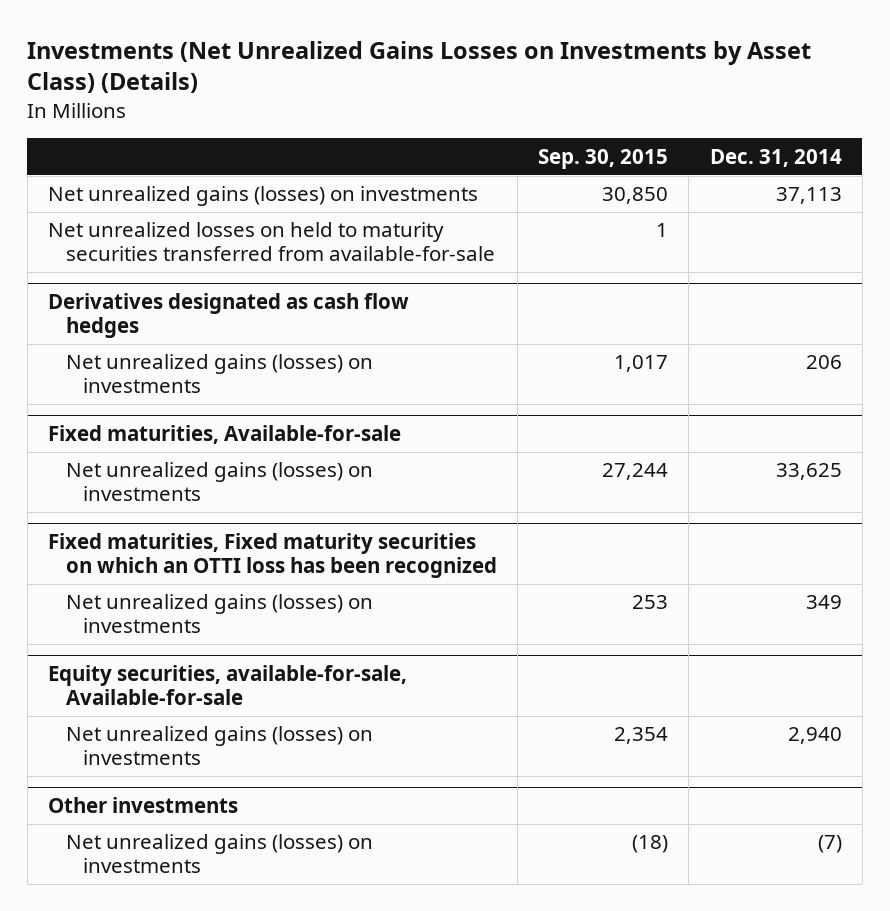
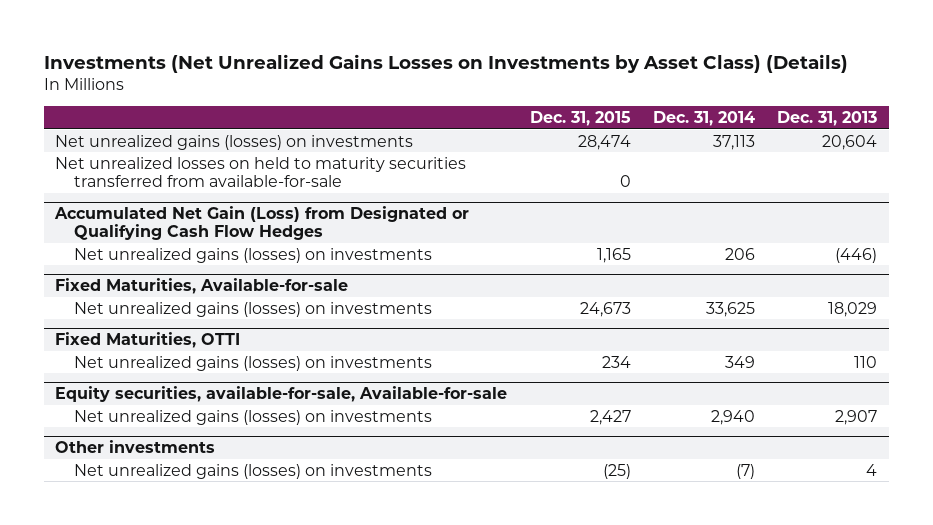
[538,148,669,169] Sep. 30, 2015 -> none
none -> [529,110,631,126] Dec. 31, 2015
none -> [777,110,878,126] Dec. 31, 2013
[48,293,410,338] Derivatives designated as cash flow hedges -> [54,206,470,241] Accumulated Net Gain (Loss) from Designated or Qualifying Cash Flow Hedges
[48,425,402,445] Fixed maturities, Available-for-sale -> [55,278,349,295] Fixed Maturities, Available-for-sale
[48,533,497,578] Fixed maturities, Fixed maturity securities on which an OTTI loss has been recognized -> none
none -> [55,332,241,349] Fixed Maturities, OTTI

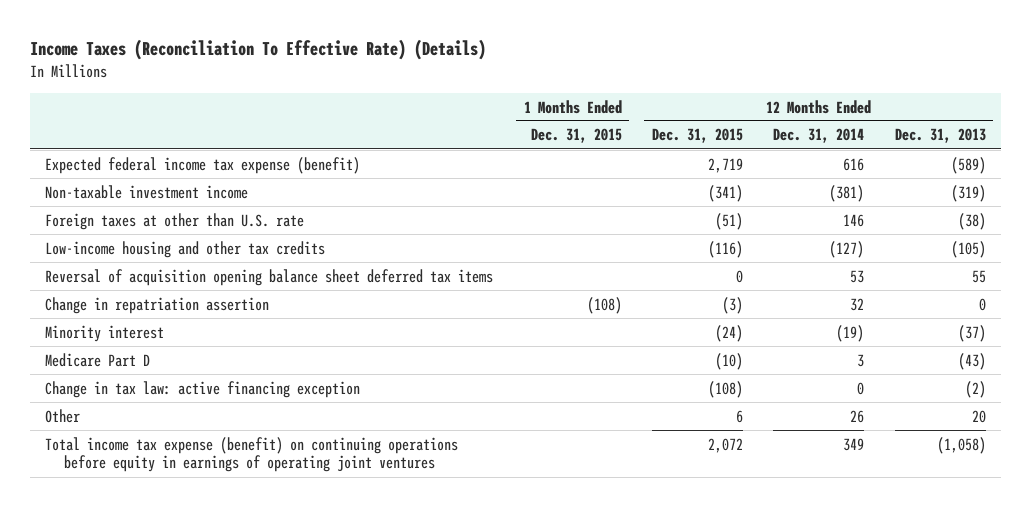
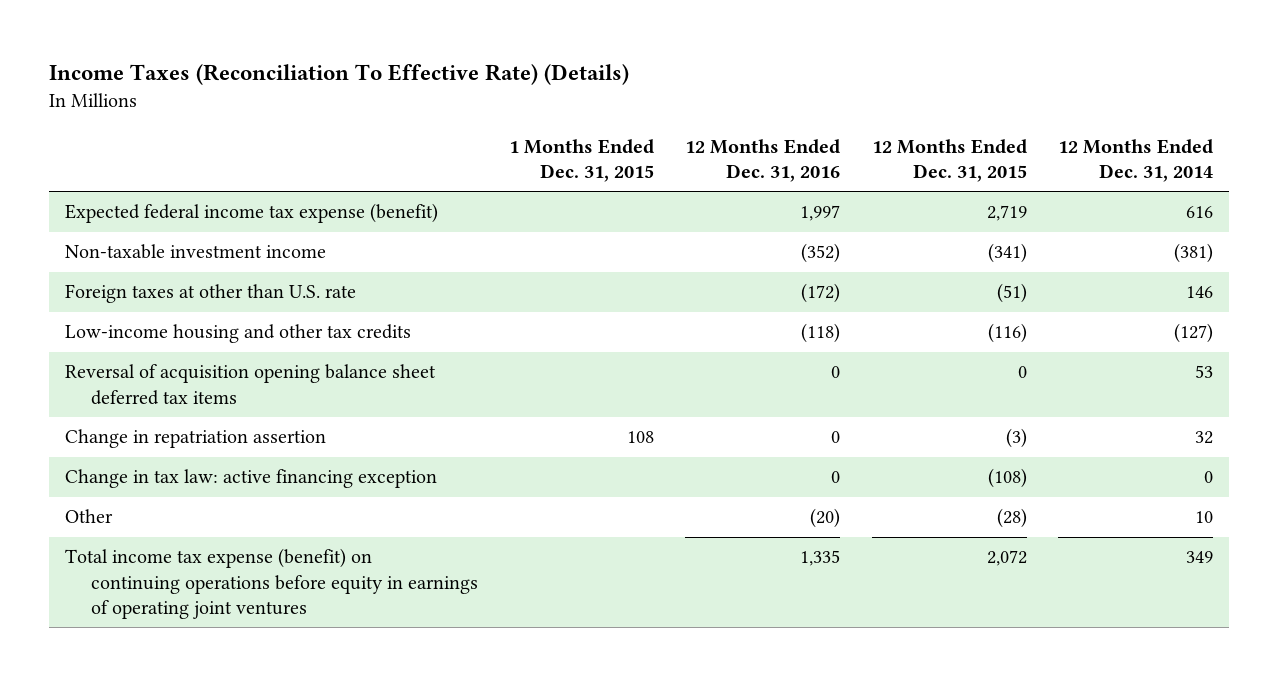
[894,128,986,144] Dec. 31, 2013 -> none
none -> [685,138,841,182] 12 Months Ended Dec. 31, 2016
[45,324,165,342] Minority interest -> none
[45,352,151,367] Medicare Part D -> none
[586,296,622,314] (108) -> [626,431,654,444] 108
[735,409,743,423] 6 -> [996,508,1027,529] (28)
[850,409,865,423] 26 -> [1195,511,1214,524] 10

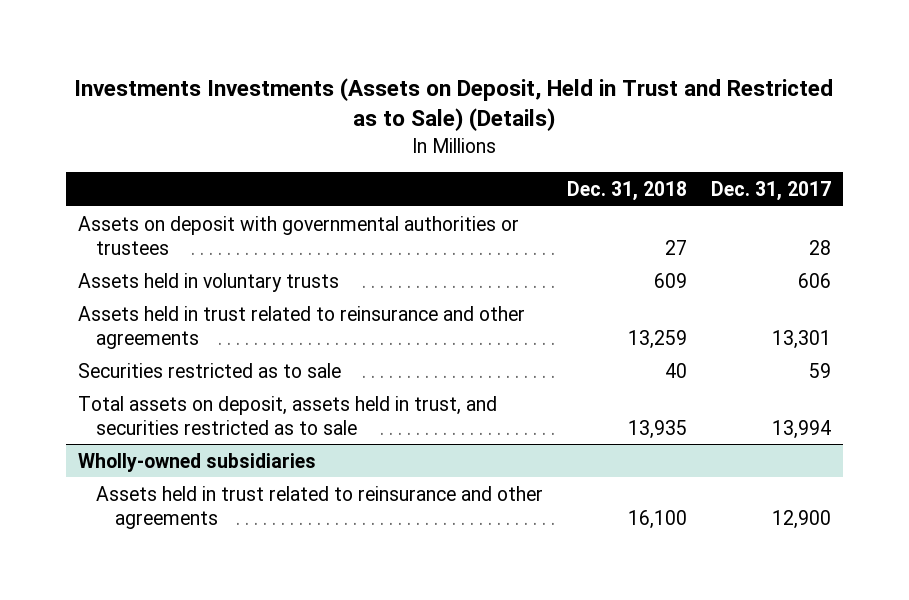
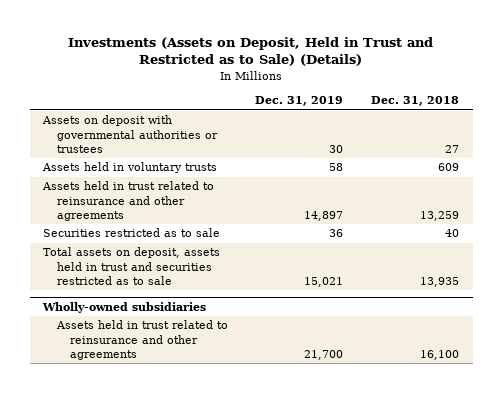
[74,77,834,132] Investments Investments (Assets on Deposit, Held in Trust and Restricted as to Sale) (Details) -> [68,37,434,67] Investments (Assets on Deposit, Held in Trust and Restricted as to Sale) (Details)
[711,180,832,201] Dec. 31, 2017 -> none
none -> [255,96,344,107] Dec. 31, 2019
[77,395,497,435] Total assets on deposit, assets held in trust, and securities restricted as to sale -> [43,247,221,286] Total assets on deposit, assets held in trust and securities restricted as to sale

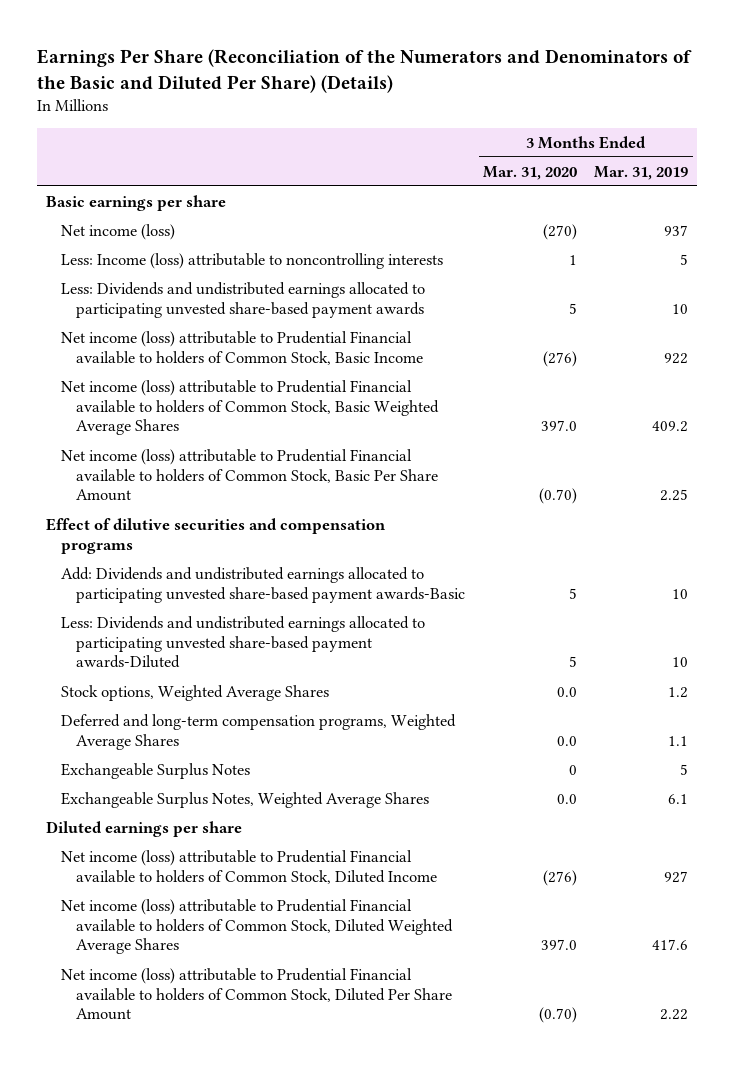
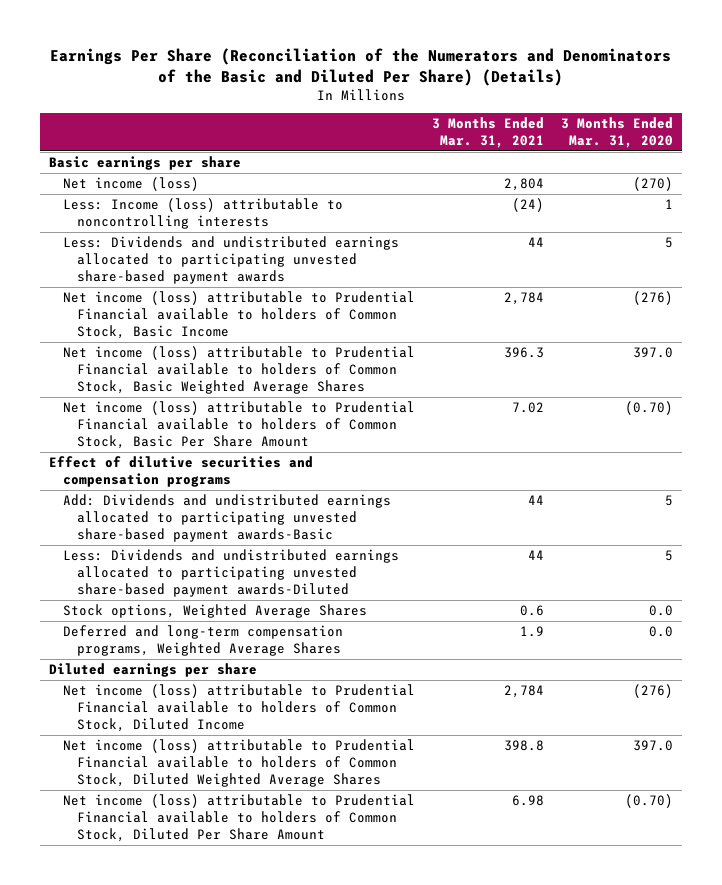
[594,165,689,180] Mar. 31, 2019 -> none
none -> [432,117,545,149] 3 Months Ended Mar. 31, 2021
[61,762,251,779] Exchangeable Surplus Notes -> none
[61,791,430,808] Exchangeable Surplus Notes, Weighted Average Shares -> none

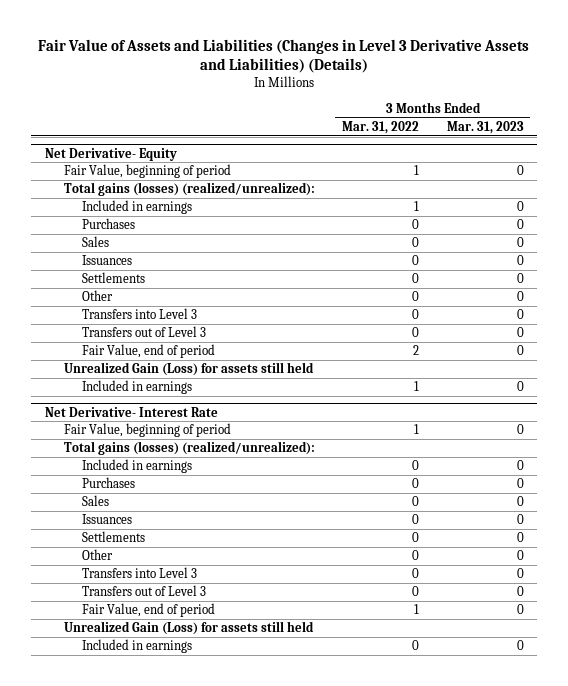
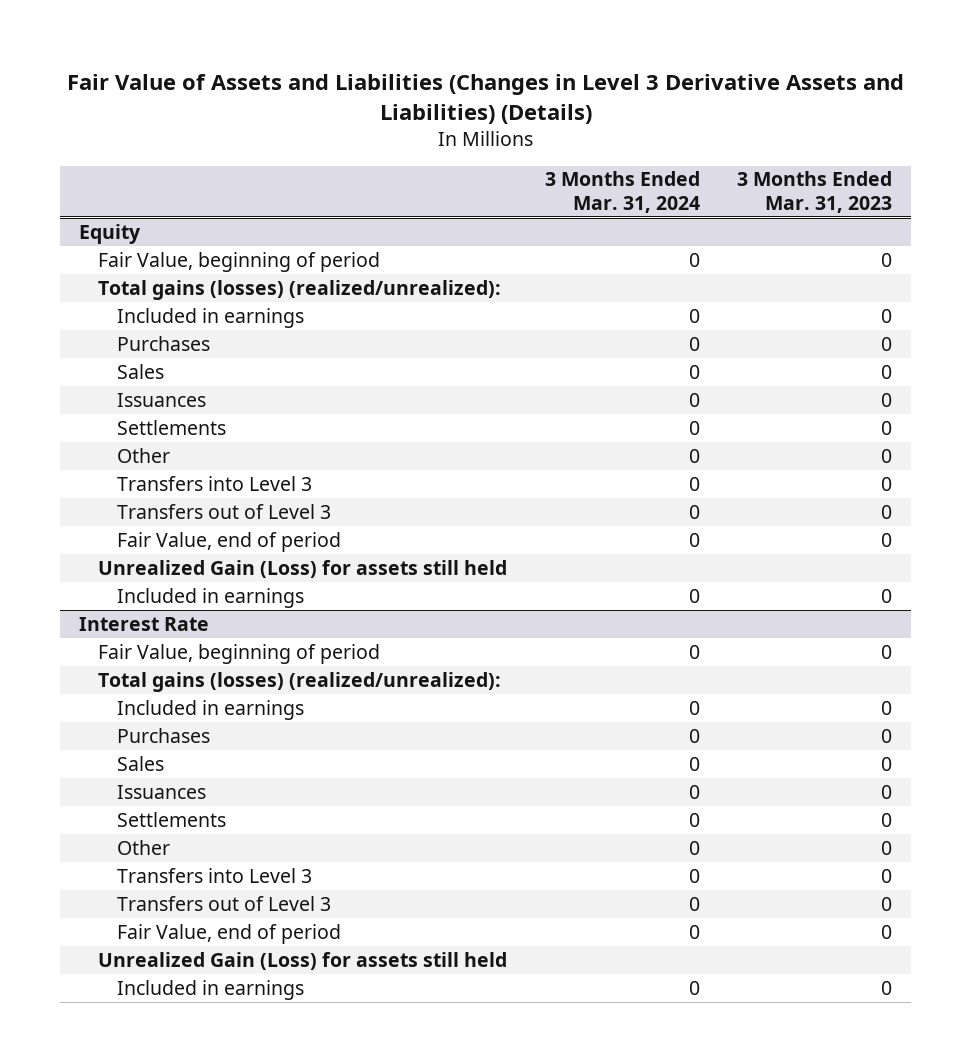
[342,121,420,135] Mar. 31, 2022 -> none
none -> [544,171,700,213] 3 Months Ended Mar. 31, 2024
[44,147,177,161] Net Derivative- Equity -> [79,223,142,244] Equity
[44,406,218,417] Net Derivative- Interest Rate -> [79,616,210,631] Interest Rate

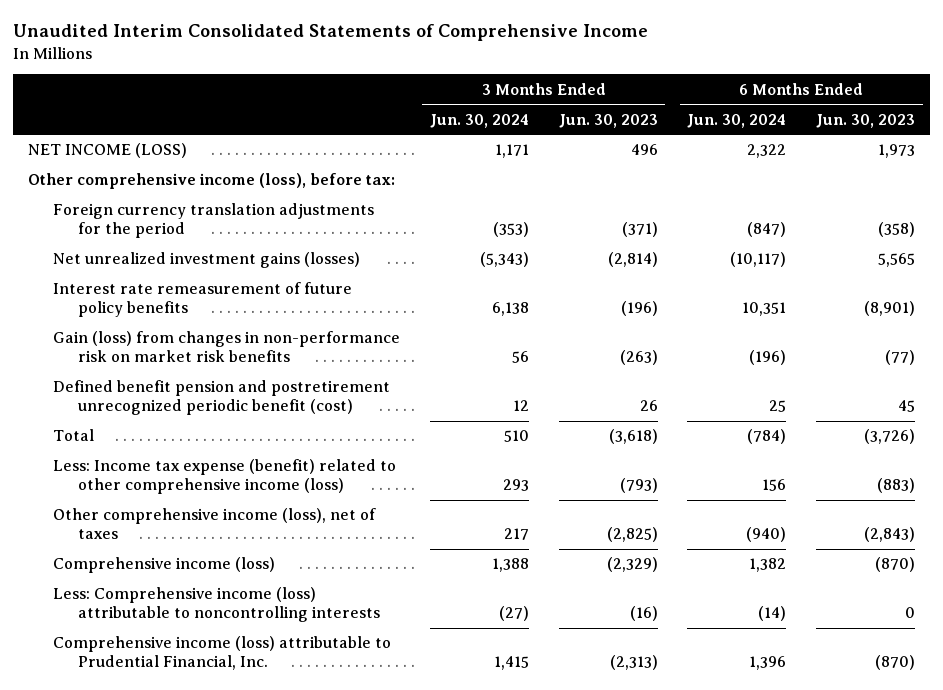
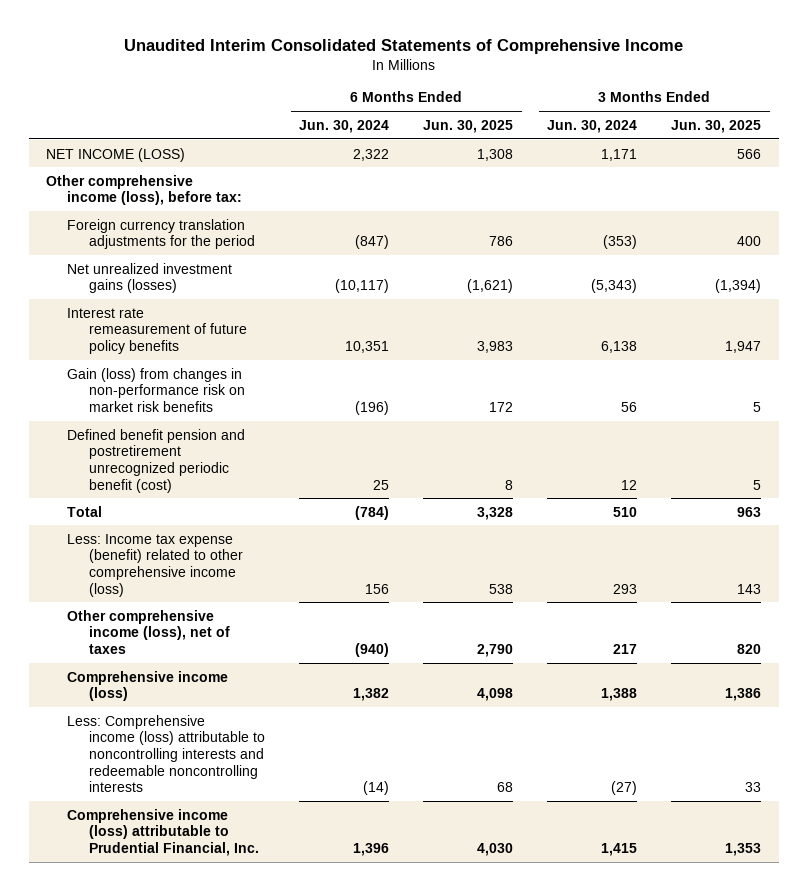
[558,113,658,128] Jun. 30, 2023 -> none
[816,113,916,128] Jun. 30, 2023 -> none
none -> [423,119,514,133] Jun. 30, 2025
none -> [671,119,762,133] Jun. 30, 2025
[52,587,380,623] Less: Comprehensive income (loss) attributable to noncontrolling interests -> [67,714,266,793] Less: Comprehensive income (loss) attributable to noncontrolling interests and redeemable noncontrolling interests

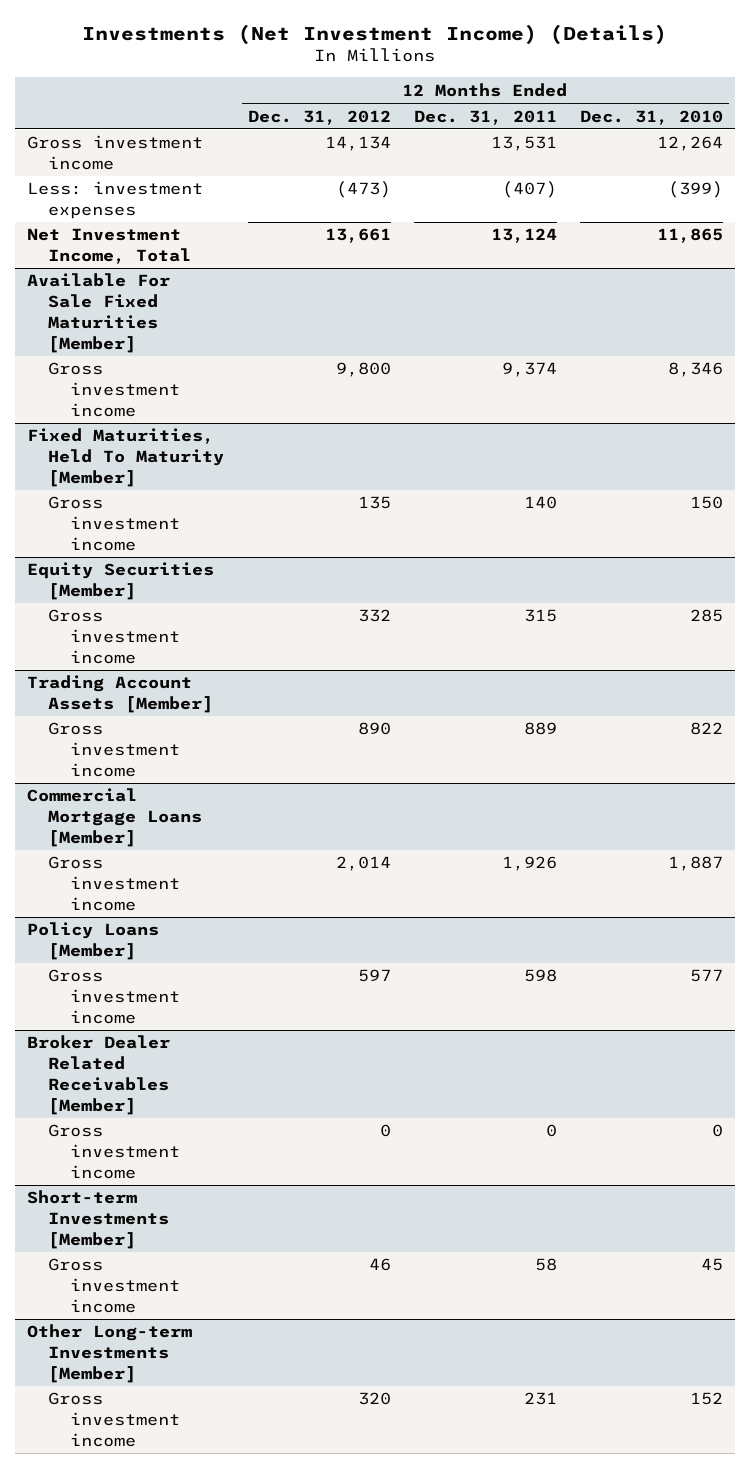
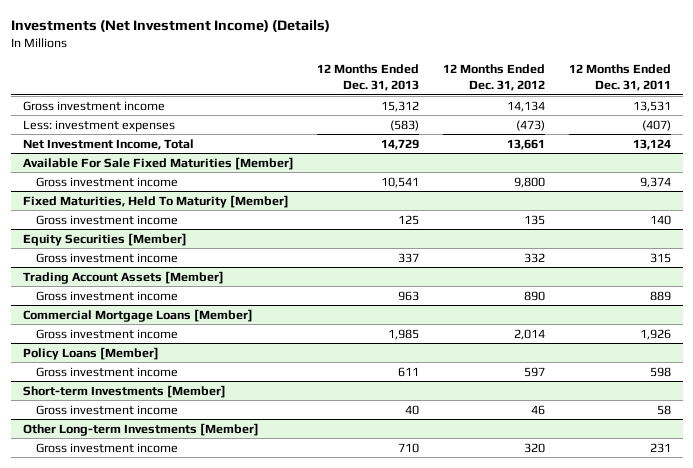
[580,109,724,125] Dec. 31, 2010 -> none
none -> [317,64,420,92] 12 Months Ended Dec. 31, 2013
[26,1035,170,1115] Broker Dealer Related Receivables [Member] -> none
[48,1124,181,1179] Gross investment income -> none

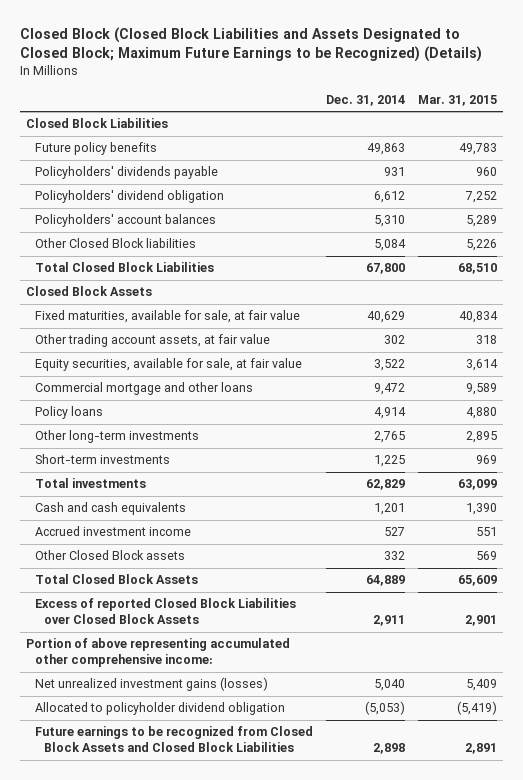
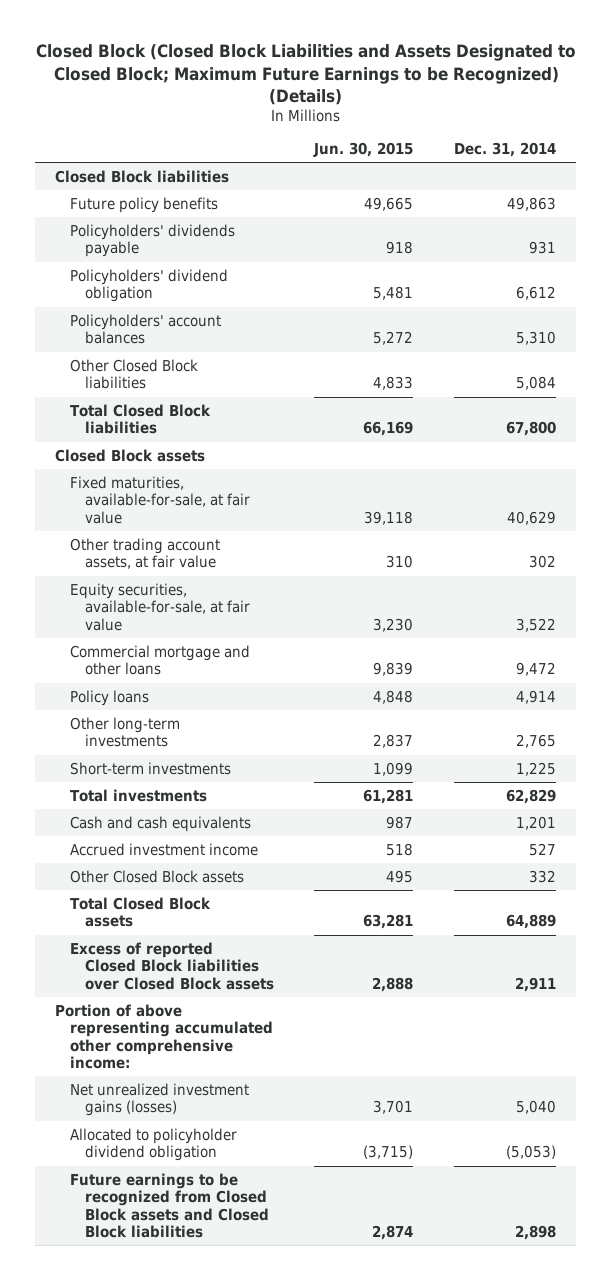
[417,94,497,106] Mar. 31, 2015 -> none
none -> [313,141,414,157] Jun. 30, 2015
[26,118,169,129] Closed Block Liabilities -> [55,169,230,183] Closed Block liabilities
[35,262,215,273] Total Closed Block Liabilities -> [70,403,212,435] Total Closed Block liabilities
[26,286,153,297] Closed Block Assets -> [55,448,206,462] Closed Block assets
[35,310,301,324] Fixed maturities, available for sale, at fair value -> [70,475,251,524] Fixed maturities, available-for-sale, at fair value
[35,358,303,372] Equity securities, available for sale, at fair value -> [70,582,251,631] Equity securities, available-for-sale, at fair value
[35,574,199,585] Total Closed Block Assets -> [70,896,212,928] Total Closed Block assets
[35,598,297,625] Excess of reported Closed Block Liabilities over Closed Block Assets -> [70,941,275,990] Excess of reported Closed Block liabilities over Closed Block assets
[35,726,314,753] Future earnings to be recognized from Closed Block Assets and Closed Block Liabilities -> [70,1172,270,1239] Future earnings to be recognized from Closed Block assets and Closed Block liabilities

